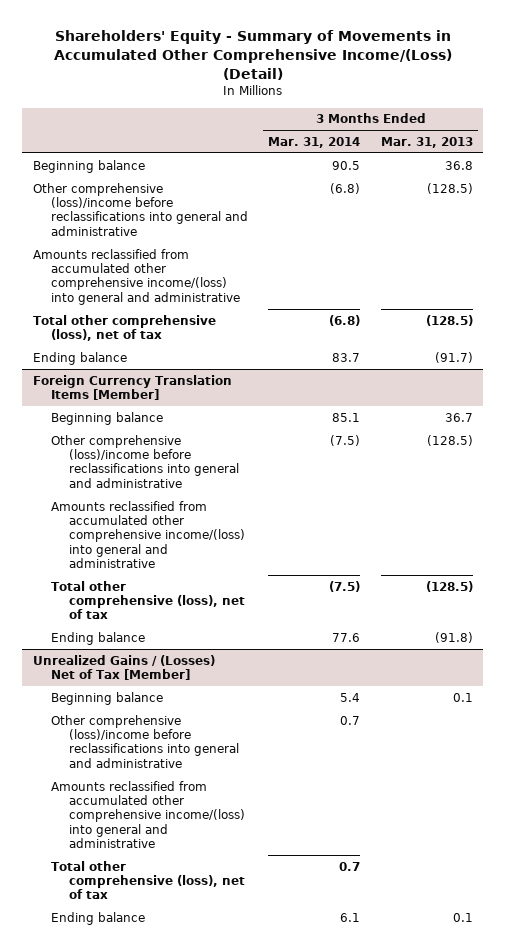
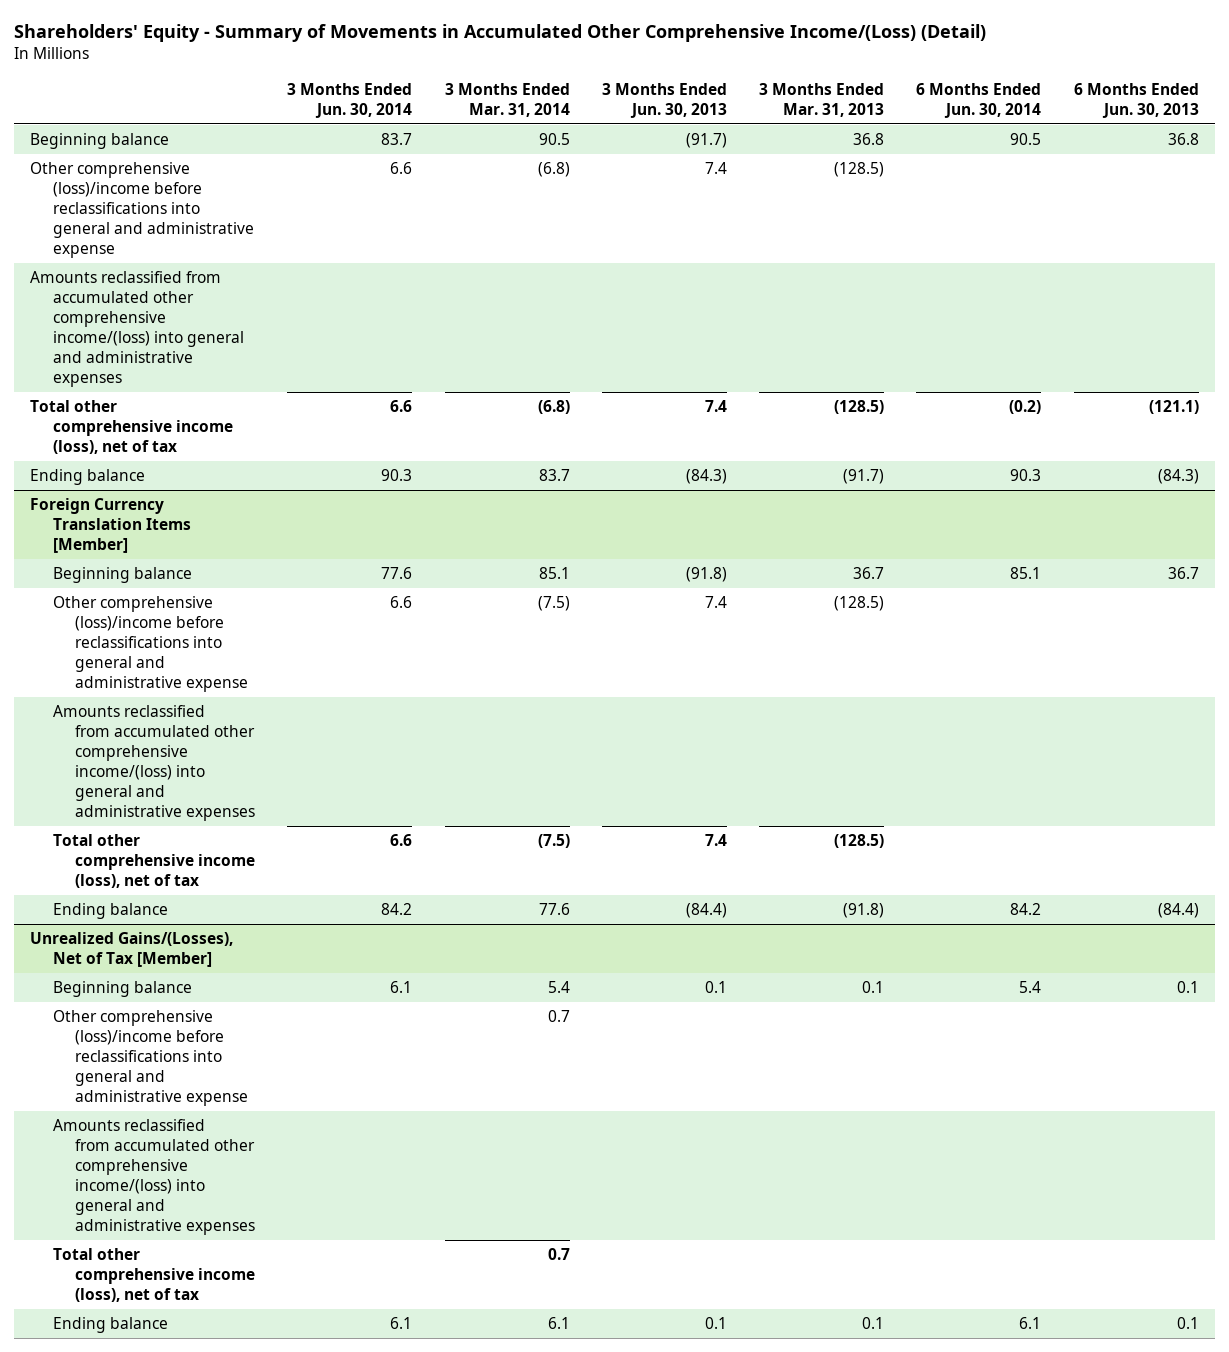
none -> [287,82,413,119] 3 Months Ended Jun. 30, 2014
none -> [601,82,727,119] 3 Months Ended Jun. 30, 2013
none -> [916,82,1042,119] 6 Months Ended Jun. 30, 2014
none -> [1073,82,1199,119] 6 Months Ended Jun. 30, 2013
[32,182,248,236] Other comprehensive (loss)/income before reclassifications into general and administrative -> [30,161,254,259] Other comprehensive (loss)/income before reclassifications into general and administrative expense
[32,248,240,305] Amounts reclassified from accumulated other comprehensive income/(loss) into general and administrative -> [30,270,244,388] Amounts reclassified from accumulated other comprehensive income/(loss) into general and administrative expenses
[32,314,216,342] Total other comprehensive (loss), net of tax -> [30,399,233,455] Total other comprehensive income (loss), net of tax
[50,434,239,488] Other comprehensive (loss)/income before reclassifications into general and administrative -> [52,595,248,693] Other comprehensive (loss)/income before reclassifications into general and administrative expense
[50,500,245,569] Amounts reclassified from accumulated other comprehensive income/(loss) into general and administrative -> [52,704,255,822] Amounts reclassified from accumulated other comprehensive income/(loss) into general and administrative expenses
[50,580,245,620] Total other comprehensive (loss), net of tax -> [52,833,255,889] Total other comprehensive income (loss), net of tax
[32,654,215,681] Unrealized Gains / (Losses) Net of Tax [Member] -> [30,931,234,968] Unrealized Gains/(Losses), Net of Tax [Member]
[50,714,239,768] Other comprehensive (loss)/income before reclassifications into general and administrative -> [52,1009,248,1107] Other comprehensive (loss)/income before reclassifications into general and administrative expense
[50,780,245,849] Amounts reclassified from accumulated other comprehensive income/(loss) into general and administrative -> [52,1118,255,1236] Amounts reclassified from accumulated other comprehensive income/(loss) into general and administrative expenses
[50,860,245,900] Total other comprehensive (loss), net of tax -> [52,1247,255,1303] Total other comprehensive income (loss), net of tax

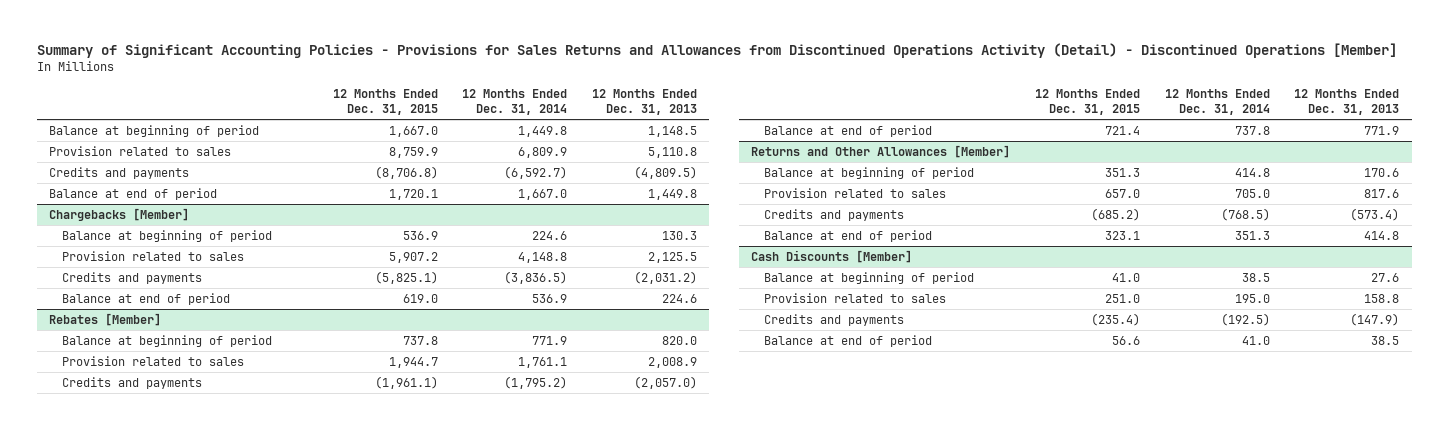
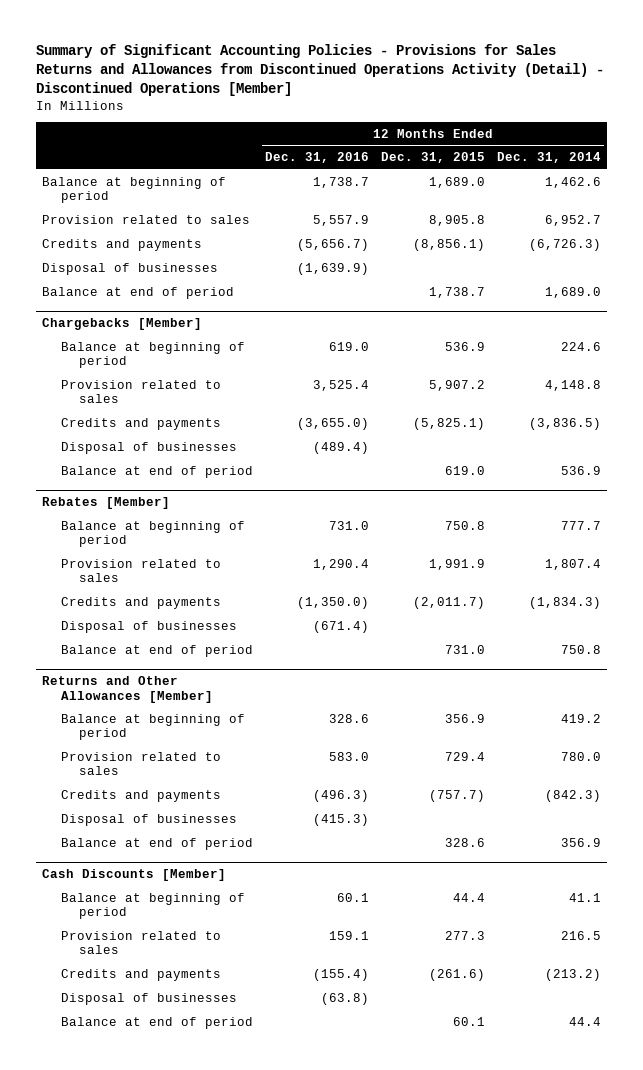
[591,89,697,115] 12 Months Ended Dec. 31, 2013 -> none
none -> [264,152,369,164] Dec. 31, 2016
[388,125,438,137] 1,667.0 -> [429,176,486,188] 1,689.0
[518,125,568,137] 1,449.8 -> [545,176,602,188] 1,462.6
[388,146,438,158] 8,759.9 -> [429,214,486,226] 8,905.8
[518,146,568,158] 6,809.9 -> [545,214,602,226] 6,952.7
[374,165,438,179] (8,706.8) -> [413,238,486,251] (8,856.1)
[504,165,568,179] (6,592.7) -> [529,238,602,251] (6,726.3)
none -> [42,262,219,275] Disposal of businesses
[388,188,438,200] 1,720.1 -> [429,286,486,298] 1,738.7
[518,188,568,200] 1,667.0 -> [545,286,602,298] 1,689.0
none -> [60,441,237,454] Disposal of businesses
[402,335,438,345] 737.8 -> [445,520,486,530] 750.8
[532,335,568,345] 771.9 -> [561,520,602,530] 777.7
[388,356,438,368] 1,944.7 -> [429,558,486,570] 1,991.9
[518,356,568,368] 1,761.1 -> [545,558,602,570] 1,807.4
[374,375,438,389] (1,961.1) -> [413,596,486,609] (2,011.7)
[504,375,568,389] (1,795.2) -> [529,596,602,609] (1,834.3)
none -> [60,620,237,633] Disposal of businesses
[1104,125,1140,135] 721.4 -> [445,644,486,654] 731.0
[1234,125,1270,135] 737.8 -> [561,644,602,654] 750.8
[1104,167,1140,177] 351.3 -> [445,713,486,723] 356.9
[1234,167,1270,177] 414.8 -> [561,713,602,723] 419.2
[1104,188,1140,198] 657.0 -> [445,751,486,761] 729.4
[1234,188,1270,198] 705.0 -> [561,751,602,761] 780.0
[1090,207,1140,221] (685.2) -> [429,789,486,802] (757.7)
[1220,207,1270,221] (768.5) -> [545,789,602,802] (842.3)
none -> [60,813,237,826] Disposal of businesses
[1104,230,1140,240] 323.1 -> [445,837,486,847] 328.6
[1234,230,1270,240] 351.3 -> [561,837,602,847] 356.9
[1111,272,1140,282] 41.0 -> [453,892,486,902] 44.4
[1241,272,1270,282] 38.5 -> [569,892,602,902] 41.1
[1104,293,1140,303] 251.0 -> [445,930,486,940] 277.3
[1234,293,1270,303] 195.0 -> [561,930,602,940] 216.5
[1090,312,1140,326] (235.4) -> [429,968,486,981] (261.6)
[1220,312,1270,326] (192.5) -> [545,968,602,981] (213.2)
none -> [60,992,237,1005] Disposal of businesses
[1111,335,1140,345] 56.6 -> [453,1016,486,1026] 60.1
[1241,335,1270,345] 41.0 -> [569,1016,602,1026] 44.4

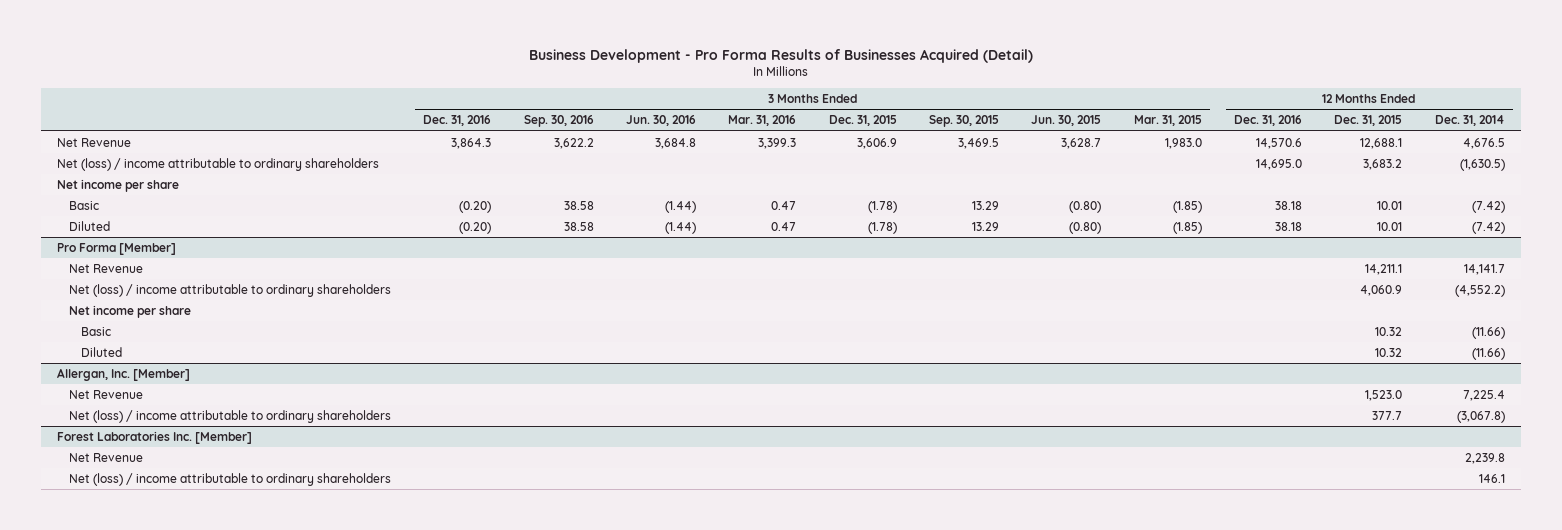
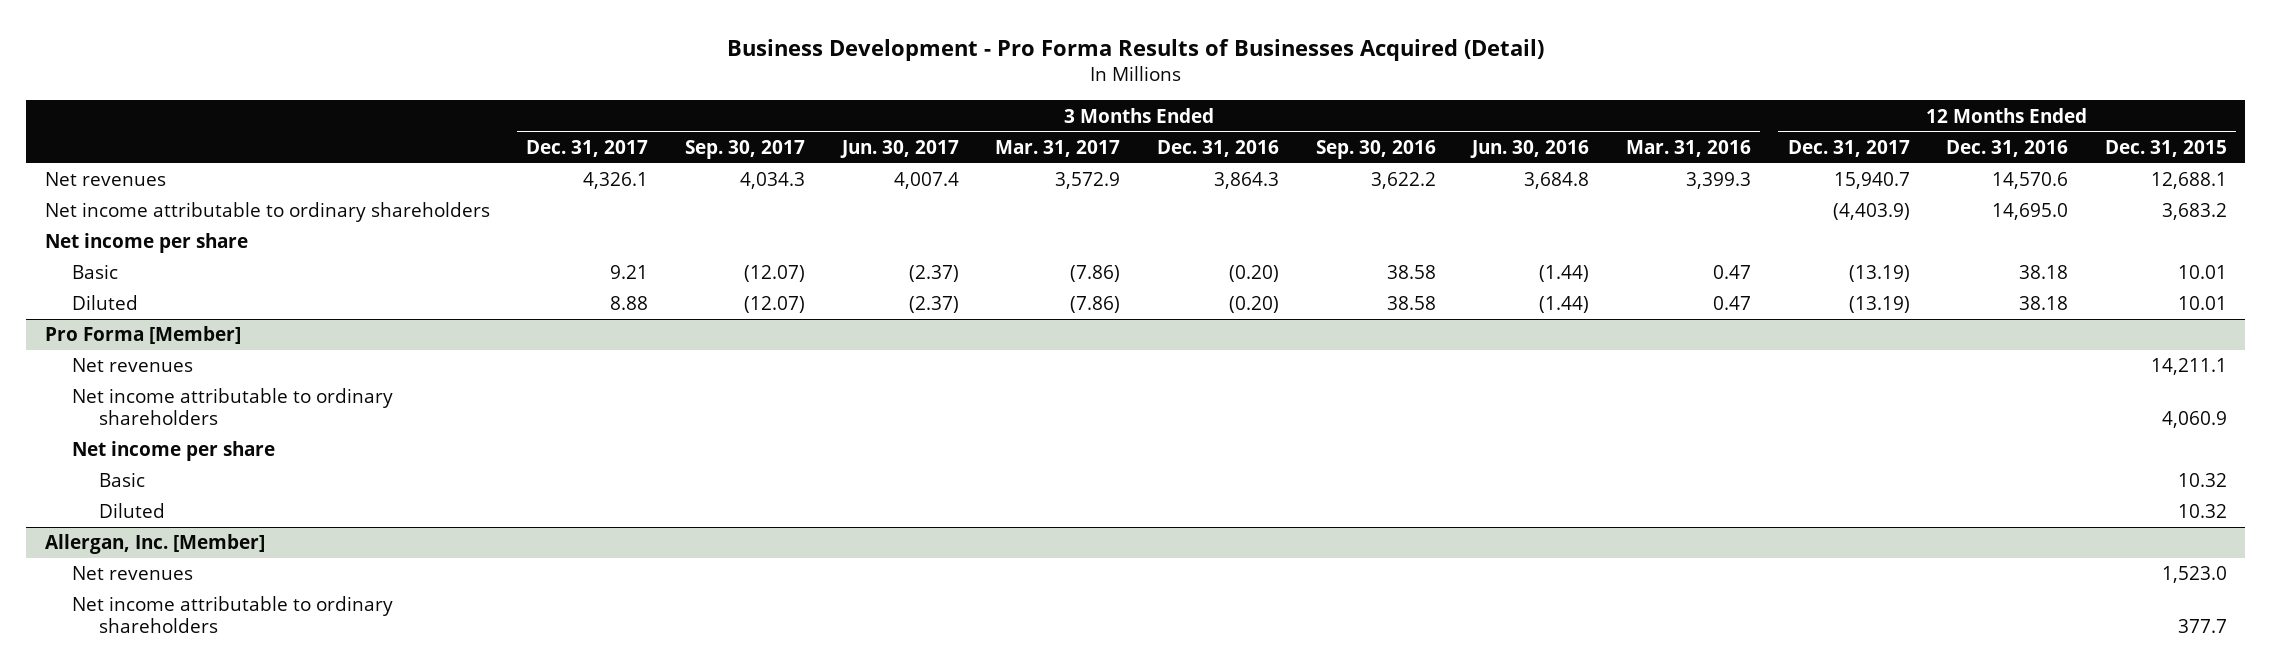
[828,115,897,127] Dec. 31, 2015 -> none
[929,115,1000,128] Sep. 30, 2015 -> none
[1031,115,1102,127] Jun. 30, 2015 -> none
[1133,115,1202,127] Mar. 31, 2015 -> none
[1434,115,1505,127] Dec. 31, 2014 -> none
none -> [526,139,649,157] Dec. 31, 2017
none -> [685,139,806,159] Sep. 30, 2017
none -> [839,139,959,158] Jun. 30, 2017
none -> [995,139,1121,157] Mar. 31, 2017
none -> [1787,139,1910,157] Dec. 31, 2017
[57,137,132,147] Net Revenue -> [44,172,166,187] Net revenues
[57,157,380,171] Net (loss) / income attributable to ordinary shareholders -> [44,202,490,223] Net income attributable to ordinary shareholders
[69,263,144,273] Net Revenue -> [71,358,193,373] Net revenues
[69,283,392,297] Net (loss) / income attributable to ordinary shareholders -> [71,388,393,426] Net income attributable to ordinary shareholders
[57,430,253,444] Forest Laboratories Inc. [Member] -> none
[69,452,144,462] Net Revenue -> none
[69,472,392,486] Net (loss) / income attributable to ordinary shareholders -> none
[69,389,144,399] Net Revenue -> [71,566,193,581] Net revenues
[69,409,392,423] Net (loss) / income attributable to ordinary shareholders -> [71,596,393,634] Net income attributable to ordinary shareholders

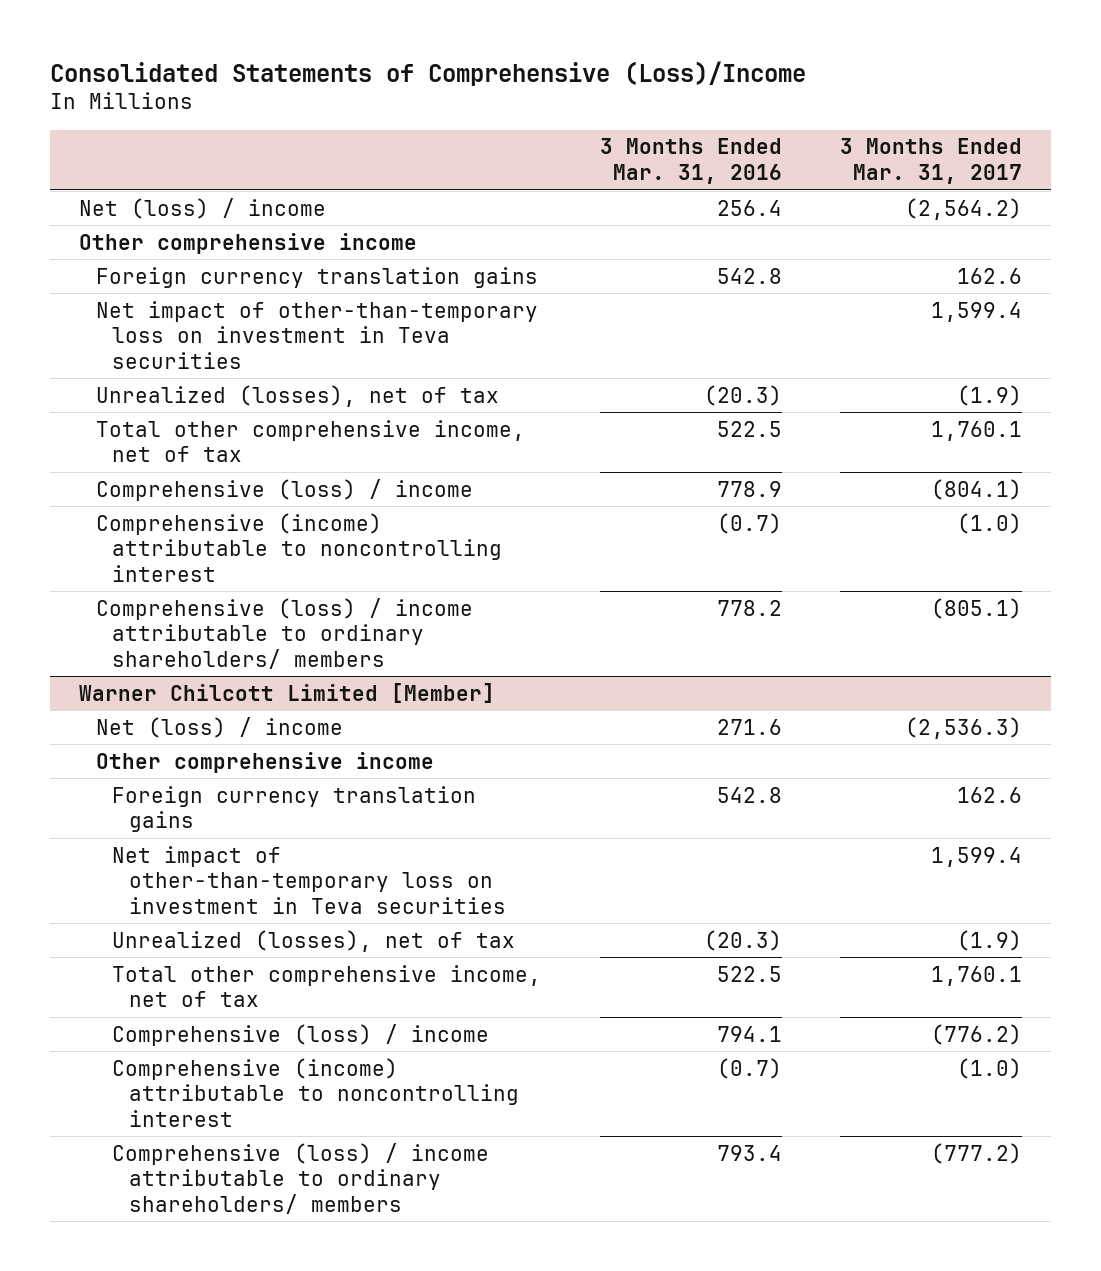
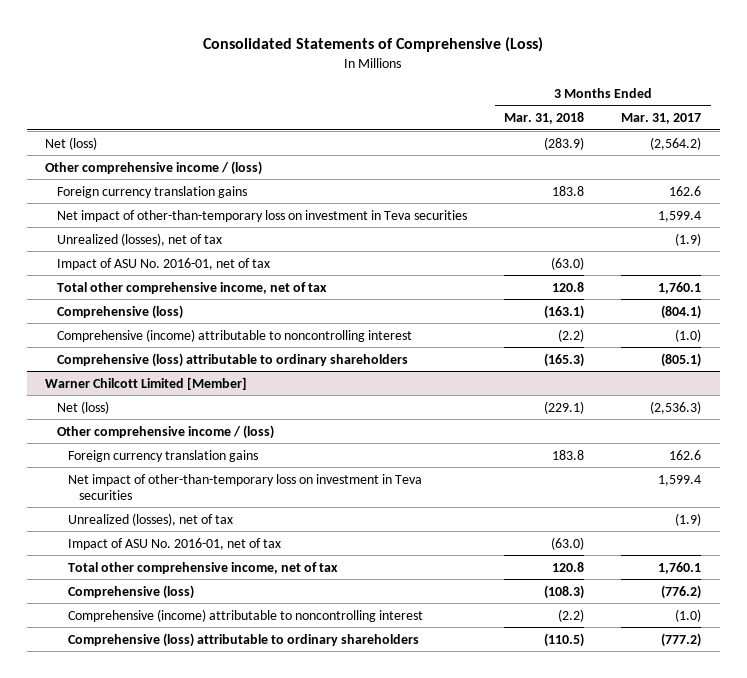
[49,60,806,86] Consolidated Statements of Comprehensive (Loss)/Income -> [203,36,544,52] Consolidated Statements of Comprehensive (Loss)
[599,138,782,184] 3 Months Ended Mar. 31, 2016 -> none
none -> [503,112,584,125] Mar. 31, 2018
[78,197,326,219] Net (loss) / income -> [45,136,98,150] Net (loss)
[78,232,417,254] Other comprehensive income -> [45,160,263,175] Other comprehensive income / (loss)
none -> [56,257,270,270] Impact of ASU No. 2016-01, net of tax
[95,478,473,501] Comprehensive (loss) / income -> [56,304,183,319] Comprehensive (loss)
[95,597,473,669] Comprehensive (loss) / income attributable to ordinary shareholders/ members -> [56,352,408,367] Comprehensive (loss) attributable to ordinary shareholders
[95,716,343,738] Net (loss) / income -> [56,400,109,414] Net (loss)
[95,751,434,773] Other comprehensive income -> [56,424,274,439] Other comprehensive income / (loss)
none -> [67,537,281,550] Impact of ASU No. 2016-01, net of tax
[112,1023,490,1046] Comprehensive (loss) / income -> [67,584,194,599] Comprehensive (loss)
[112,1142,490,1214] Comprehensive (loss) / income attributable to ordinary shareholders/ members -> [67,632,419,647] Comprehensive (loss) attributable to ordinary shareholders

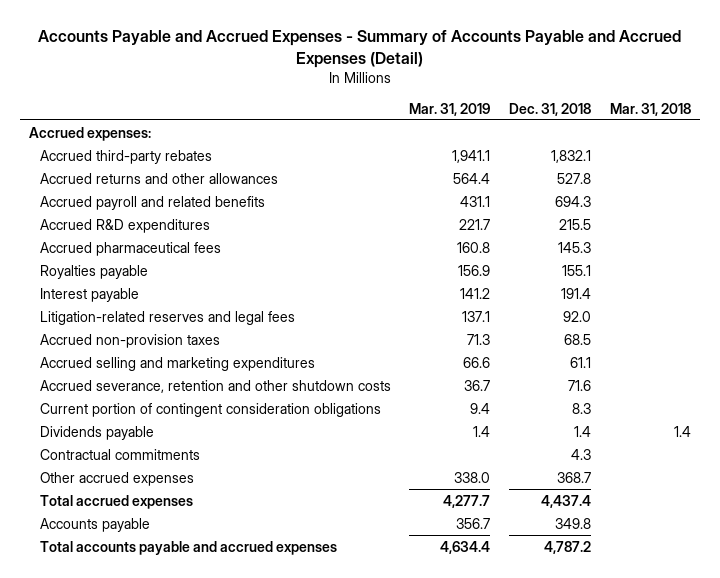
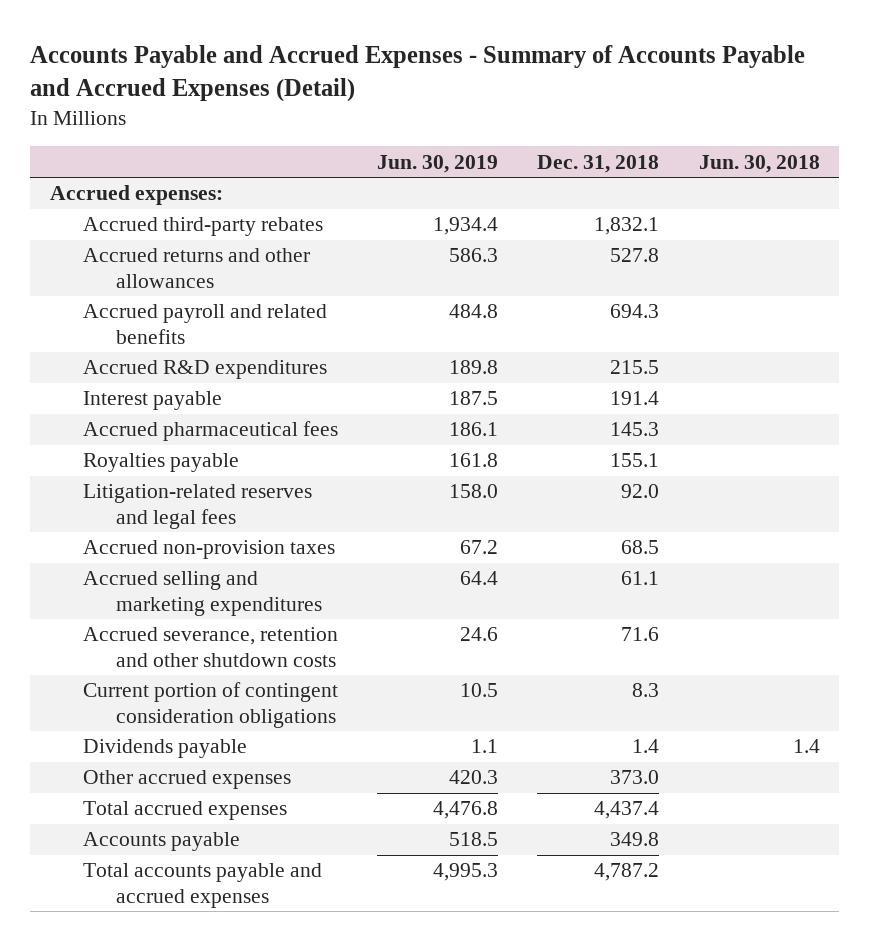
[409,102,491,116] Mar. 31, 2019 -> none
[610,102,692,116] Mar. 31, 2018 -> none
none -> [377,154,499,173] Jun. 30, 2019
none -> [698,154,820,173] Jun. 30, 2018
[39,287,139,302] Interest payable -> [82,391,222,411] Interest payable
[39,448,200,460] Contractual commitments -> none
[557,471,592,483] 368.7 -> [610,770,660,785] 373.0

